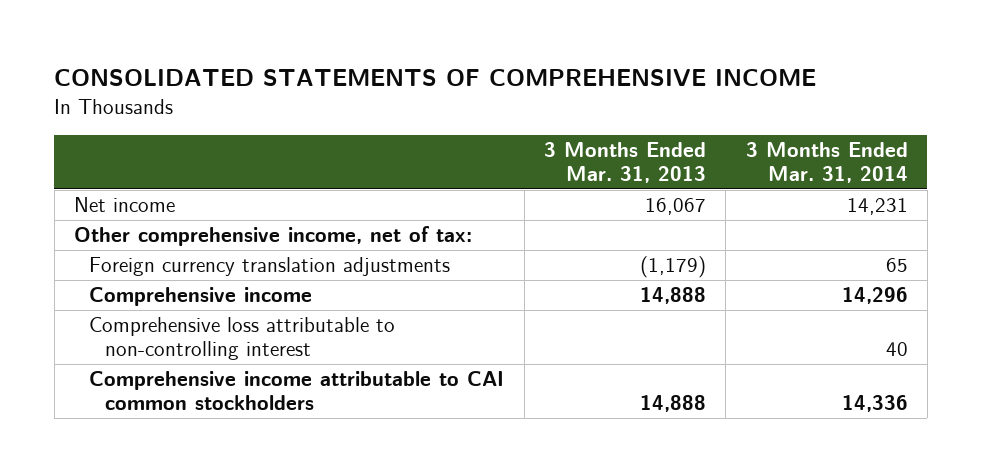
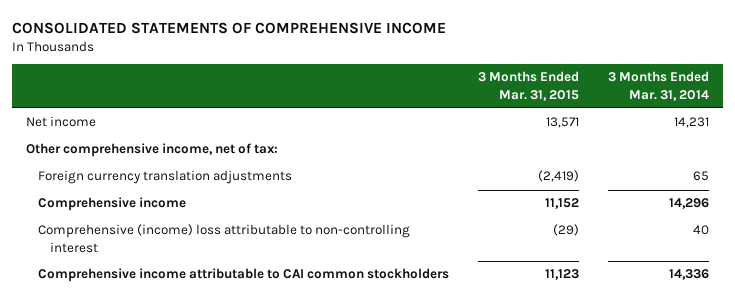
[544,141,707,184] 3 Months Ended Mar. 31, 2013 -> none
none -> [478,71,580,101] 3 Months Ended Mar. 31, 2015
[89,317,396,361] Comprehensive loss attributable to non-controlling interest -> [38,224,411,253] Comprehensive (income) loss attributable to non-controlling interest

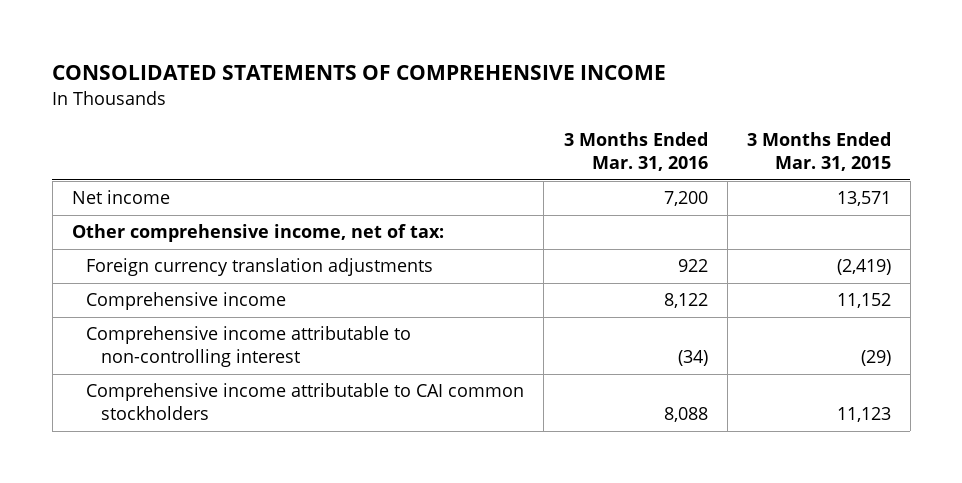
[607,71,709,101] 3 Months Ended Mar. 31, 2014 -> none
none -> [563,132,708,172] 3 Months Ended Mar. 31, 2016
[38,224,411,253] Comprehensive (income) loss attributable to non-controlling interest -> [86,326,412,368] Comprehensive income attributable to non-controlling interest

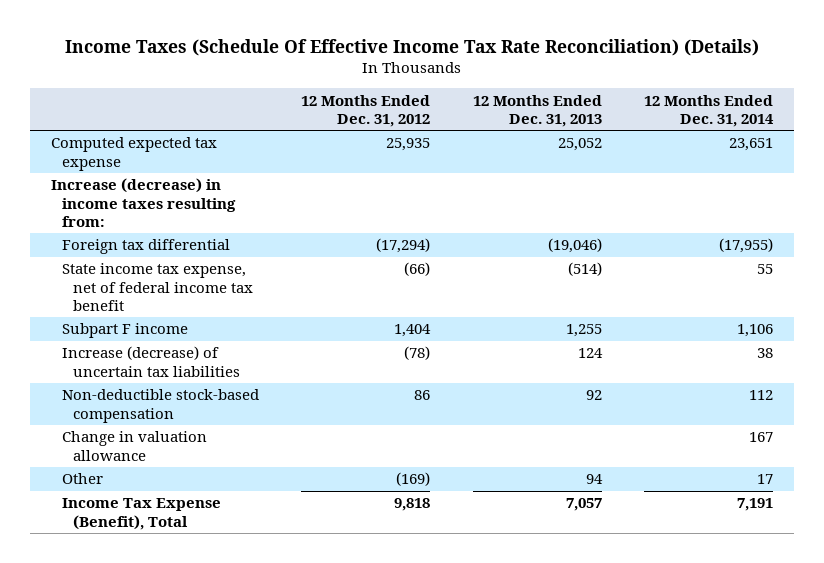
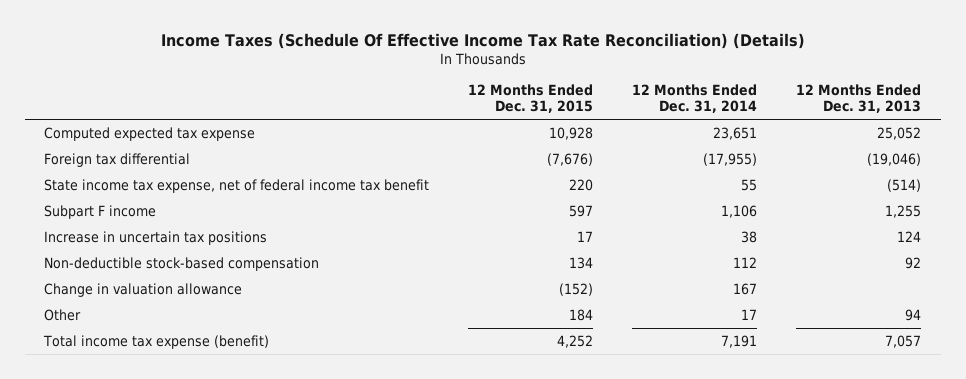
[301,94,431,127] 12 Months Ended Dec. 31, 2012 -> none
none -> [468,84,594,114] 12 Months Ended Dec. 31, 2015
[50,178,237,227] Increase (decrease) in income taxes resulting from: -> none
[62,346,241,377] Increase (decrease) of uncertain tax liabilities -> [44,230,268,245] Increase in uncertain tax positions
[62,498,222,530] Income Tax Expense (Benefit), Total -> [43,334,270,349] Total income tax expense (benefit)

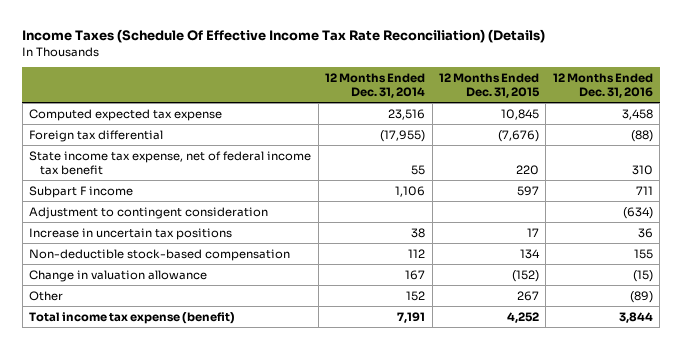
[796,84,922,114] 12 Months Ended Dec. 31, 2013 -> none
none -> [552,72,653,98] 12 Months Ended Dec. 31, 2016
[549,126,594,140] 10,928 -> [501,108,540,120] 10,845
[713,126,758,140] 23,651 -> [388,108,426,120] 23,516
none -> [29,206,269,219] Adjustment to contingent consideration
[569,308,594,321] 184 -> [517,290,540,301] 267
[741,308,758,320] 17 -> [406,290,426,301] 152

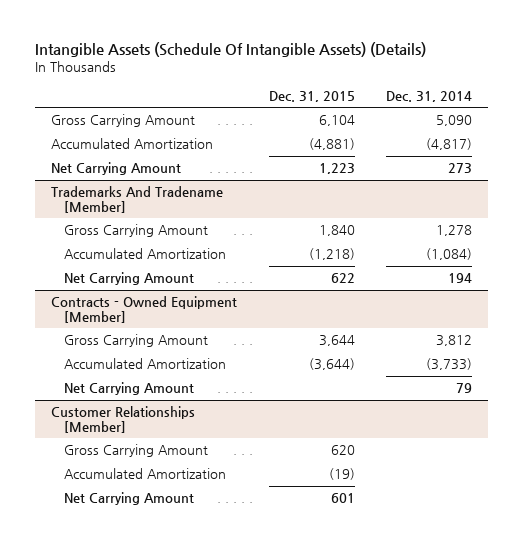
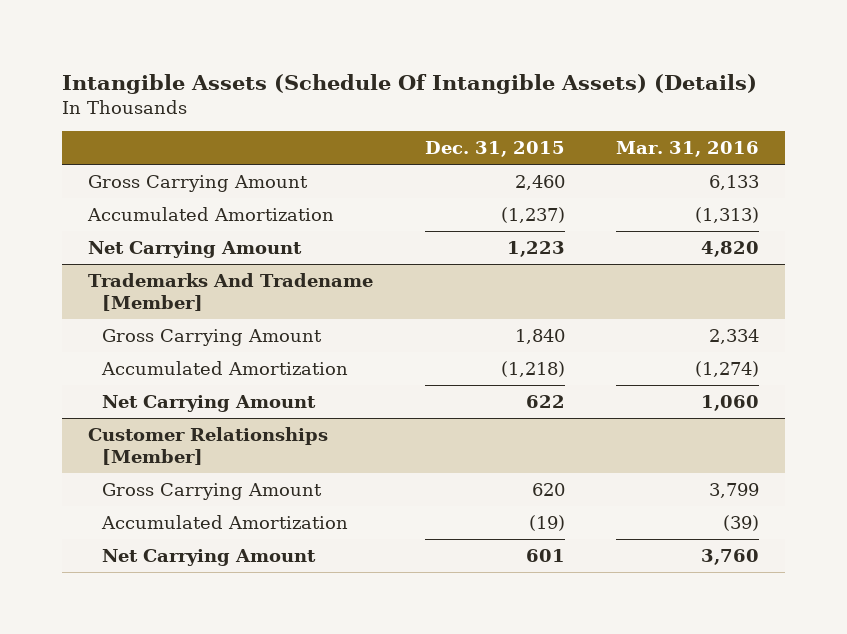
[386,90,473,102] Dec. 31, 2014 -> none
none -> [616,141,760,158] Mar. 31, 2016
[318,115,355,127] 6,104 -> [514,174,565,190] 2,460
[308,138,355,151] (4,881) -> [500,206,565,223] (1,237)
[50,296,237,323] Contracts - Owned Equipment [Member] -> none
[63,334,208,348] Gross Carrying Amount -> none
[63,358,226,370] Accumulated Amortization -> none
[63,382,194,396] Net Carrying Amount -> none

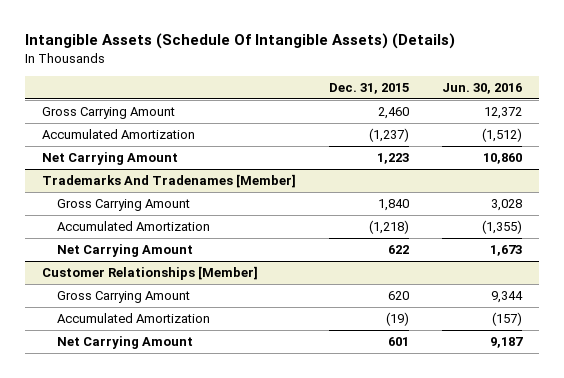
[616,141,760,158] Mar. 31, 2016 -> none
none -> [442,83,523,95] Jun. 30, 2016
[87,272,373,311] Trademarks And Tradename [Member] -> [41,174,296,189] Trademarks And Tradenames [Member]

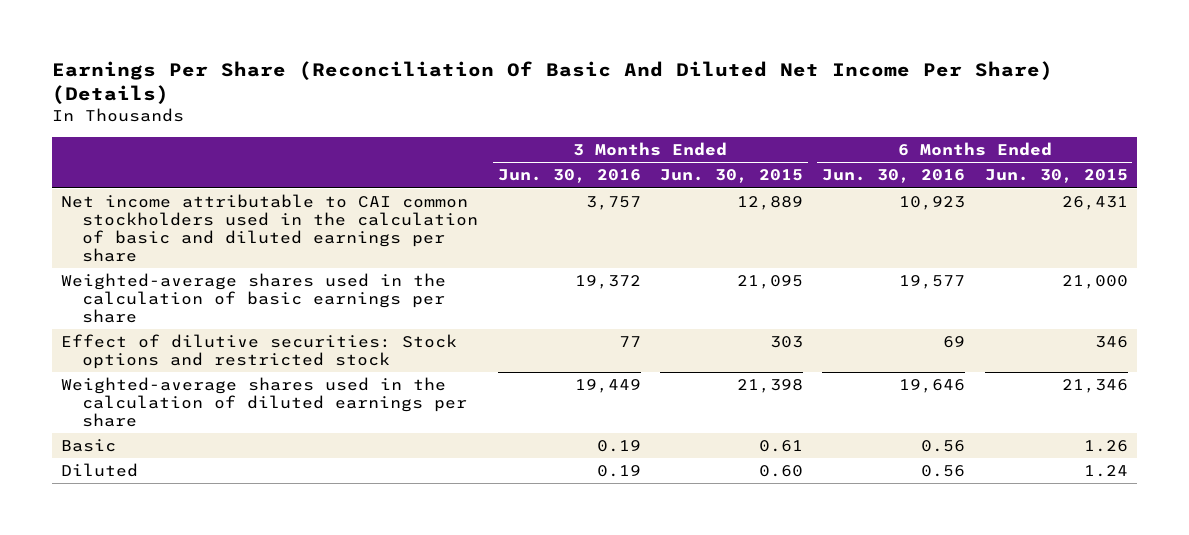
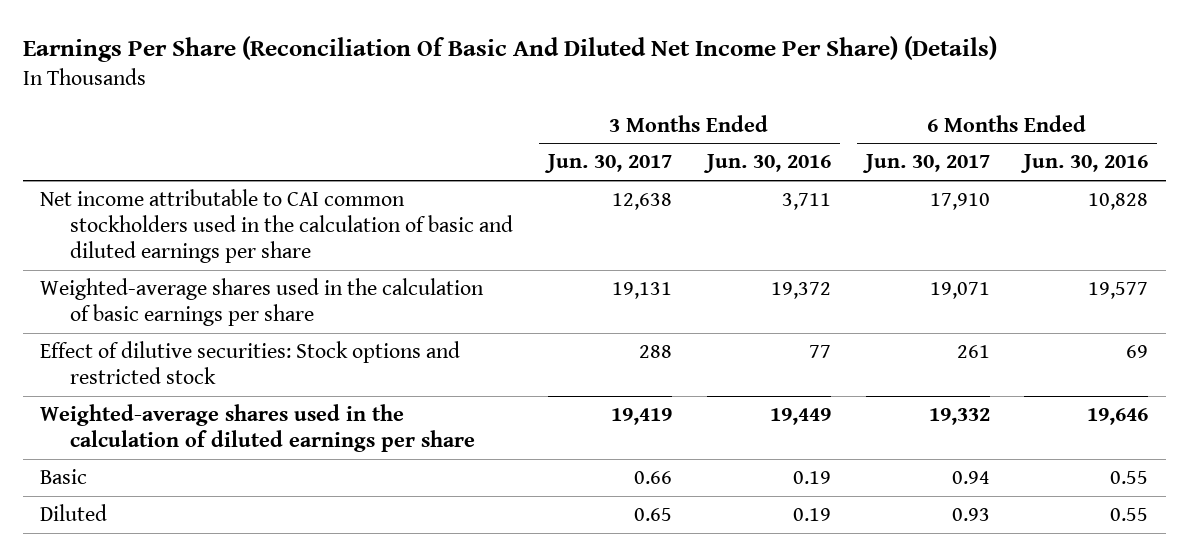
[659,169,803,184] Jun. 30, 2015 -> none
[984,169,1128,184] Jun. 30, 2015 -> none
none -> [544,154,673,174] Jun. 30, 2017
none -> [861,154,990,174] Jun. 30, 2017
[585,196,641,211] 3,757 -> [781,193,831,211] 3,711
[899,196,966,211] 10,923 -> [1088,193,1149,211] 10,828
[921,440,966,453] 0.56 -> [1110,471,1149,485] 0.55
[921,465,966,478] 0.56 -> [1110,508,1149,522] 0.55

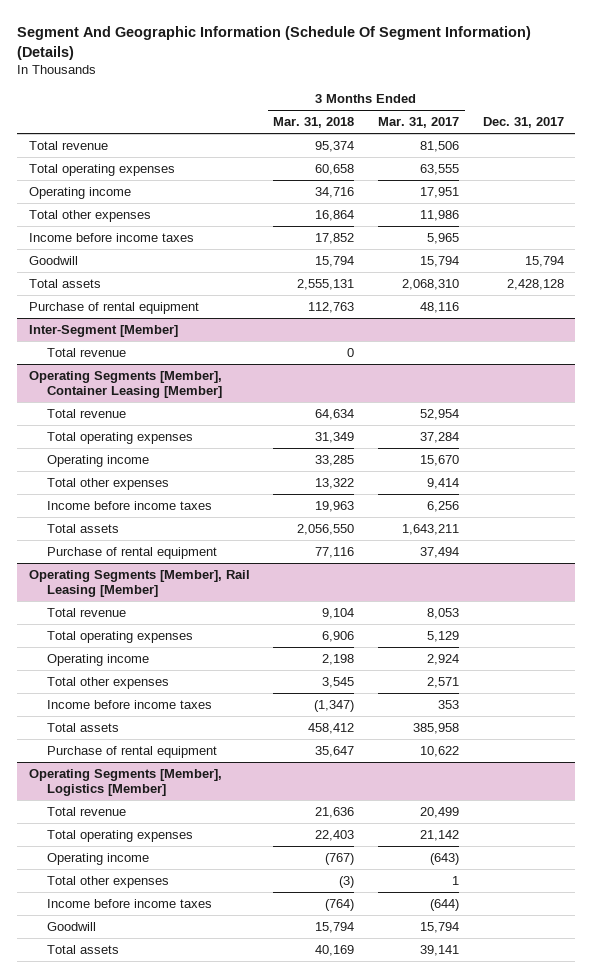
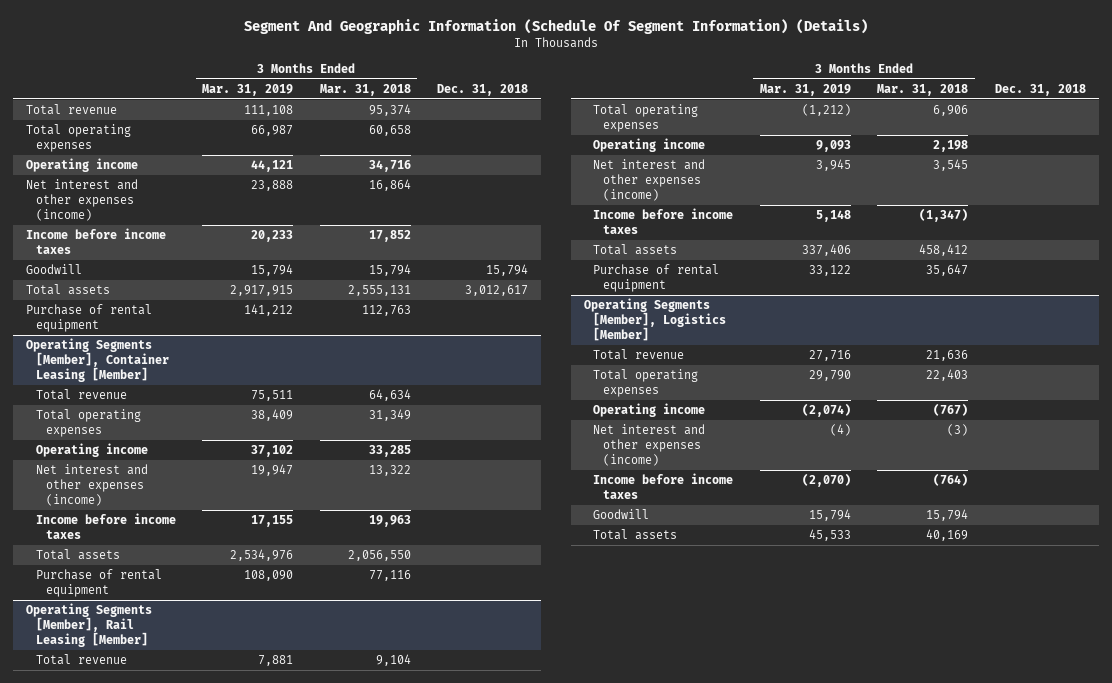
[378,117,460,129] Mar. 31, 2017 -> none
[482,117,564,129] Dec. 31, 2017 -> none
none -> [202,83,294,96] Mar. 31, 2019
none -> [437,83,529,96] Dec. 31, 2018
[28,210,151,223] Total other expenses -> [26,179,139,222] Net interest and other expenses (income)
[28,325,178,338] Inter-Segment [Member] -> none
[46,348,126,358] Total revenue -> none
[46,478,169,491] Total other expenses -> [35,464,148,507] Net interest and other expenses (income)
[46,677,169,690] Total other expenses -> [593,159,706,202] Net interest and other expenses (income)
[46,876,169,889] Total other expenses -> [593,424,706,467] Net interest and other expenses (income)

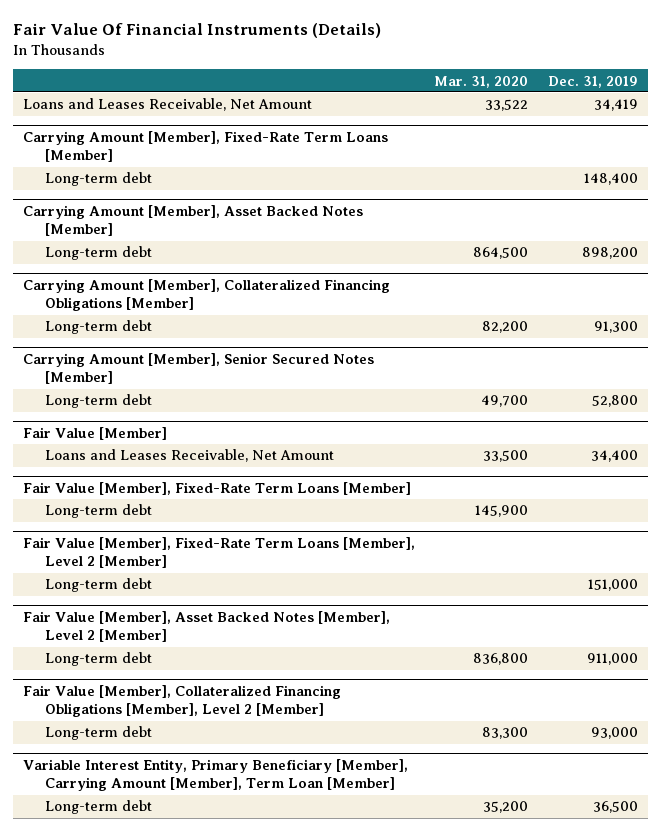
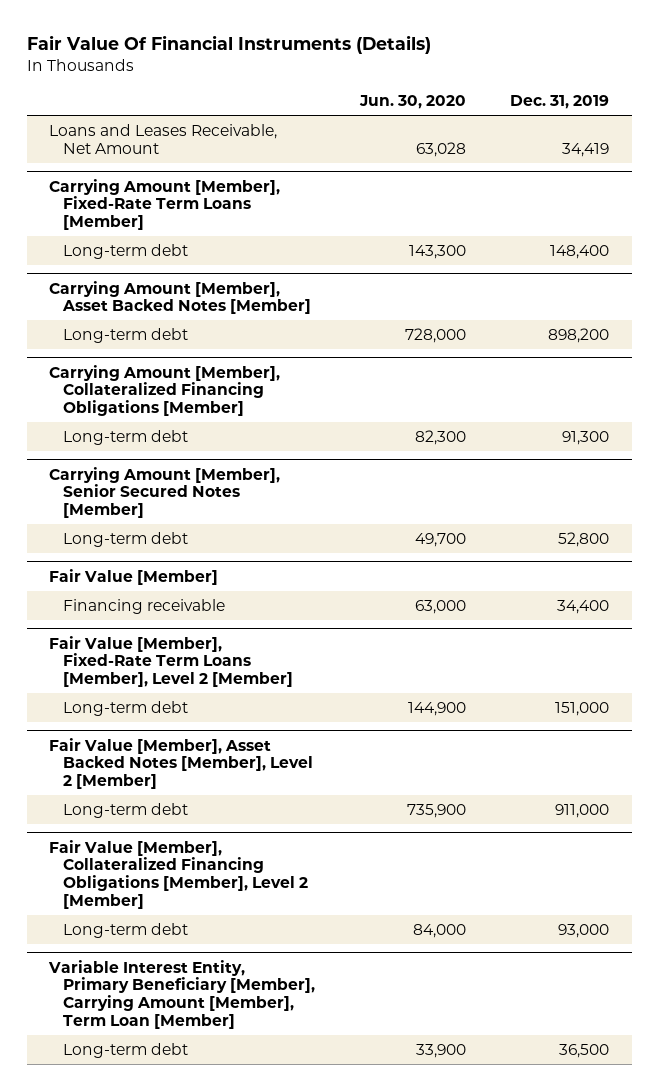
[434,75,529,88] Mar. 31, 2020 -> none
none -> [358,95,466,110] Jun. 30, 2020
[22,481,411,495] Fair Value [Member], Fixed-Rate Term Loans [Member] -> none
[45,504,153,519] Long-term debt -> none
[45,449,335,463] Loans and Leases Receivable, Net Amount -> [63,598,226,614] Financing receivable

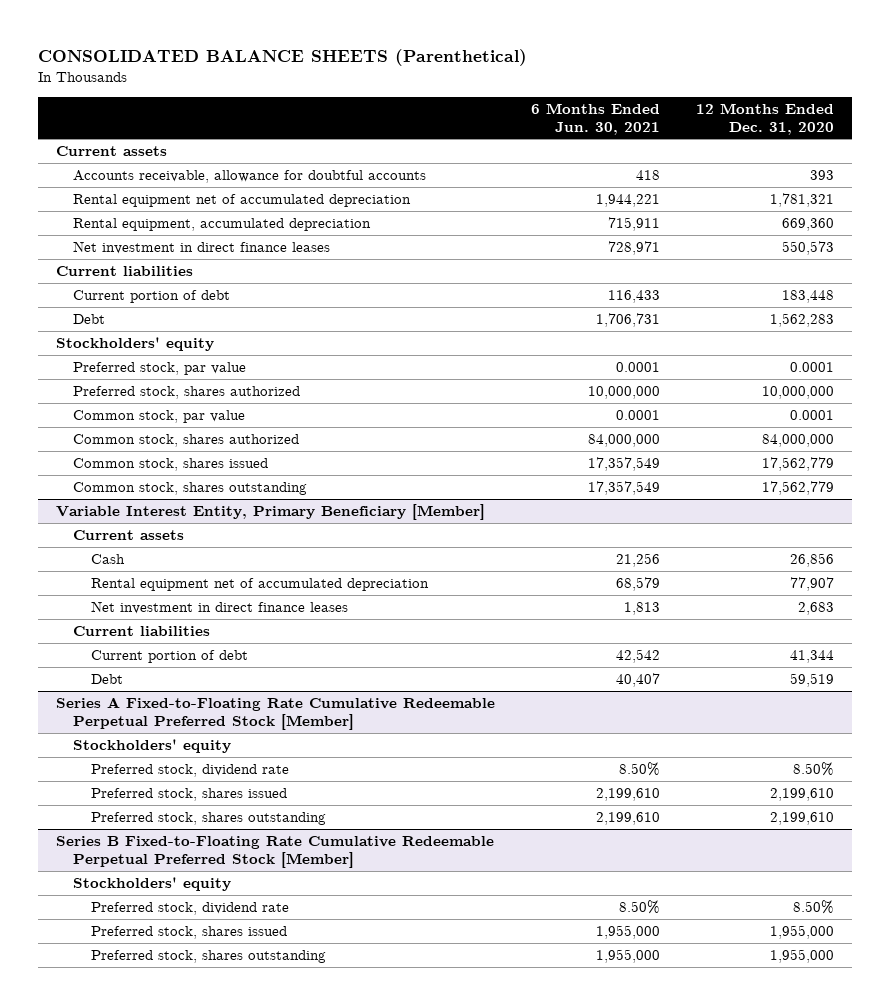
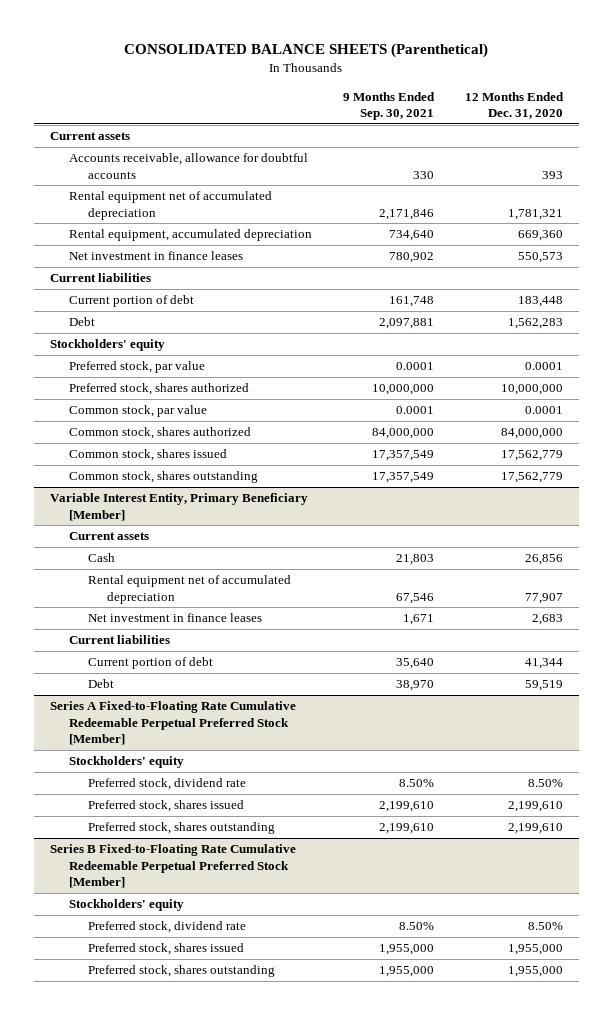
[530,102,660,135] 6 Months Ended Jun. 30, 2021 -> none
none -> [342,91,435,120] 9 Months Ended Sep. 30, 2021
[73,240,331,254] Net investment in direct finance leases -> [68,251,243,261] Net investment in finance leases
[90,600,348,614] Net investment in direct finance leases -> [87,613,262,623] Net investment in finance leases

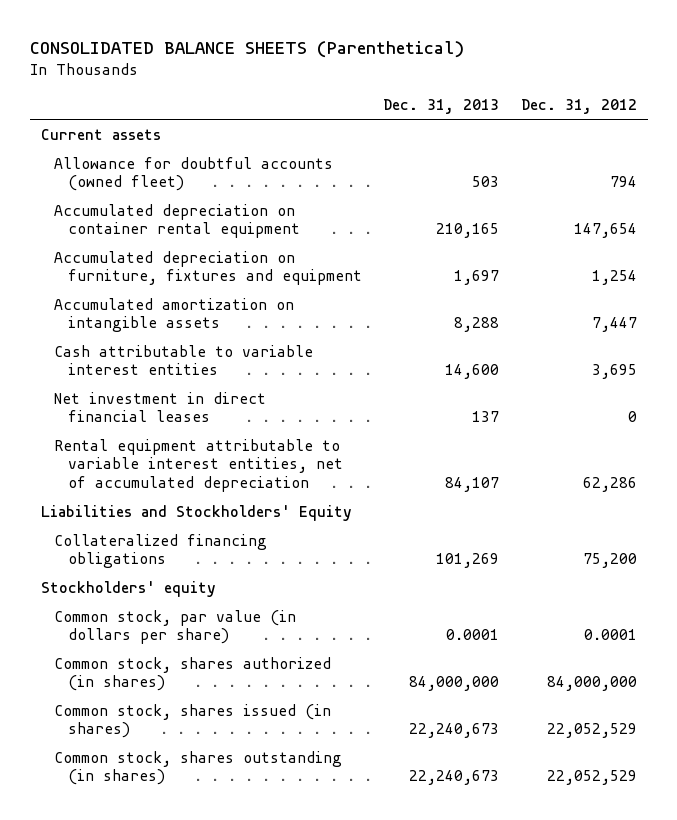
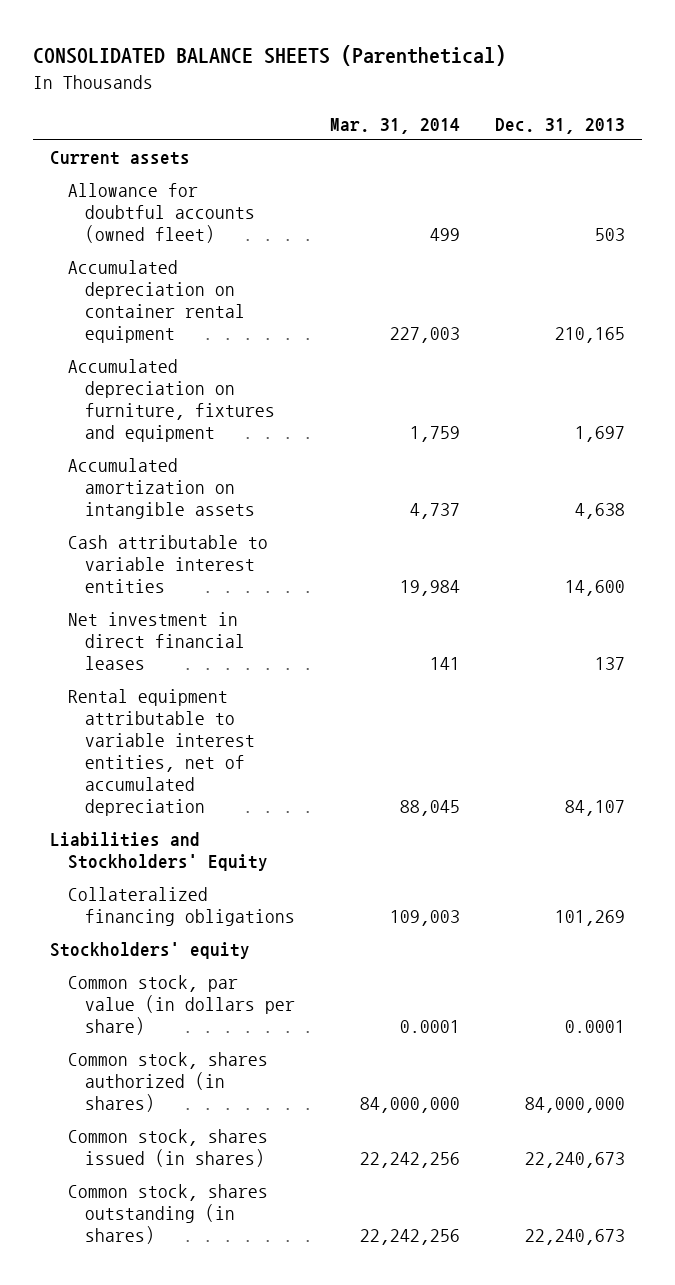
[520,99,637,115] Dec. 31, 2012 -> none
none -> [330,117,461,134] Mar. 31, 2014
[454,317,500,333] 8,288 -> [574,503,625,520] 4,638

